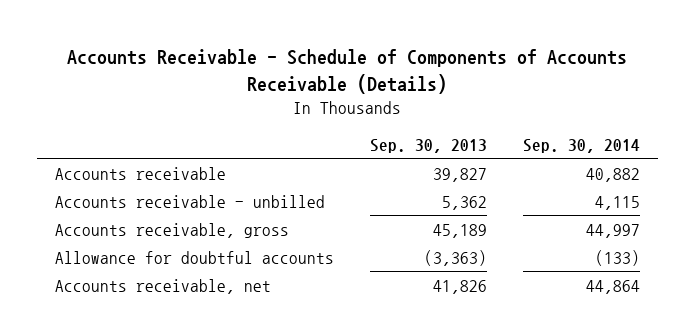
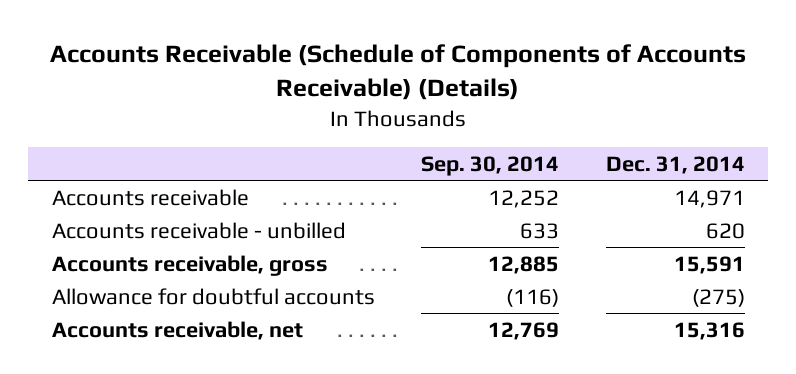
[67,49,628,95] Accounts Receivable - Schedule of Components of Accounts Receivable (Details) -> [50,44,747,101] Accounts Receivable (Schedule of Components of Accounts Receivable) (Details)
[369,138,487,153] Sep. 30, 2013 -> none
none -> [605,155,745,174] Dec. 31, 2014
[585,167,640,182] 40,882 -> [488,189,560,208] 12,252
[594,195,640,210] 4,115 -> [520,222,560,239] 633
[585,223,640,238] 44,997 -> [488,255,560,274] 12,885
[594,249,640,266] (133) -> [506,288,560,307] (116)
[585,279,640,294] 44,864 -> [488,321,560,340] 12,769

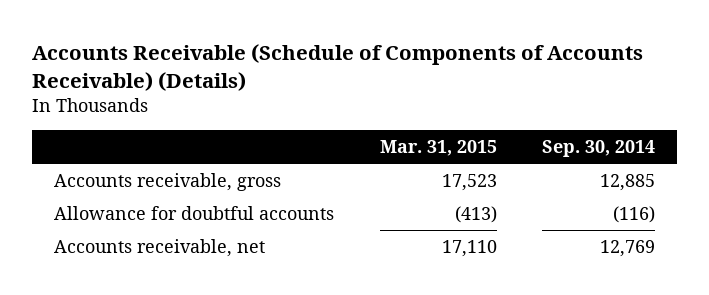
[605,155,745,174] Dec. 31, 2014 -> none
none -> [379,140,497,157] Mar. 31, 2015
[51,188,249,206] Accounts receivable -> none
[51,221,346,239] Accounts receivable - unbilled -> none

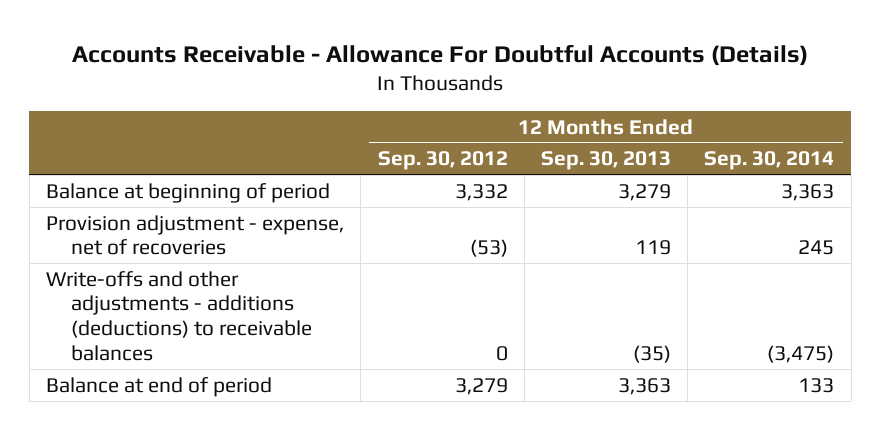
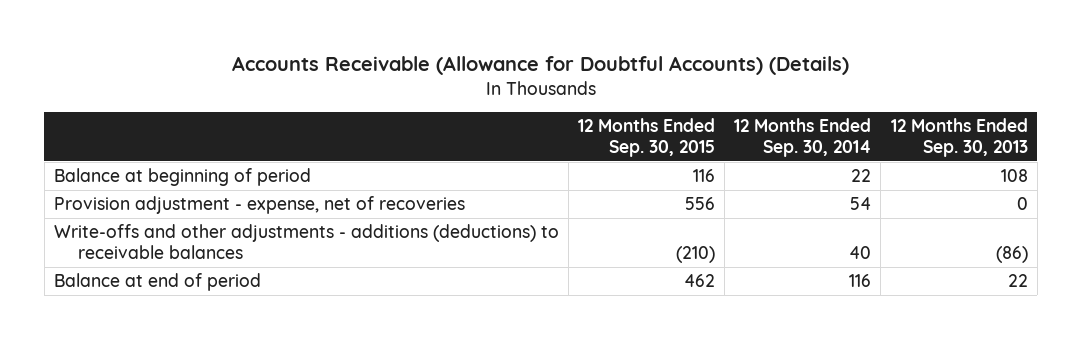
[72,44,809,67] Accounts Receivable - Allowance For Doubtful Accounts (Details) -> [231,56,849,76] Accounts Receivable (Allowance for Doubtful Accounts) (Details)
[377,151,508,171] Sep. 30, 2012 -> none
none -> [578,118,716,158] 12 Months Ended Sep. 30, 2015
[618,183,672,201] 3,279 -> [1000,168,1028,182] 108
[781,183,835,201] 3,363 -> [851,168,872,182] 22
[635,240,672,256] 119 -> [1016,196,1028,210] 0
[798,240,835,256] 245 -> [850,196,872,210] 54
[633,345,672,364] (35) -> [995,245,1028,263] (86)
[767,345,835,364] (3,475) -> [849,245,872,259] 40
[618,377,672,395] 3,363 -> [1007,273,1028,287] 22
[798,377,835,393] 133 -> [849,273,872,287] 116

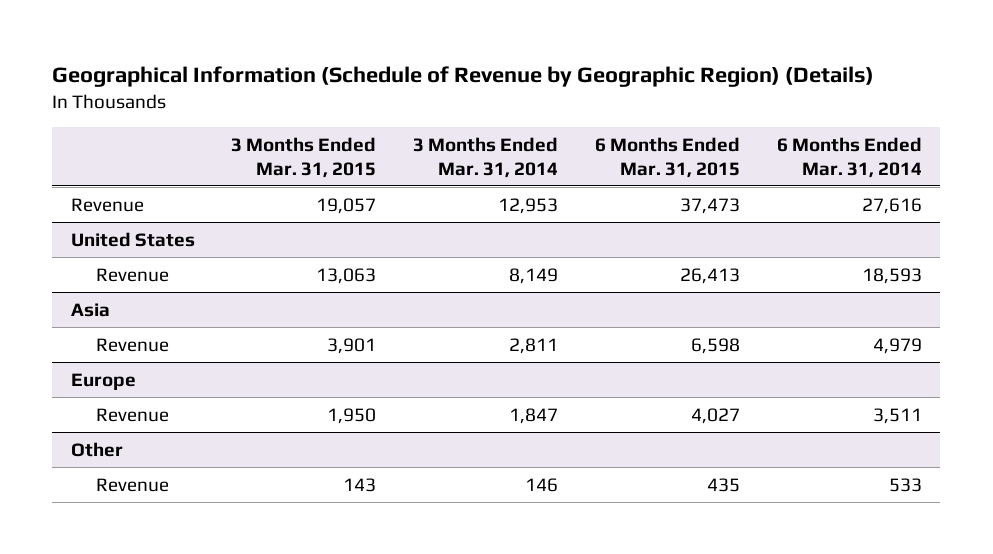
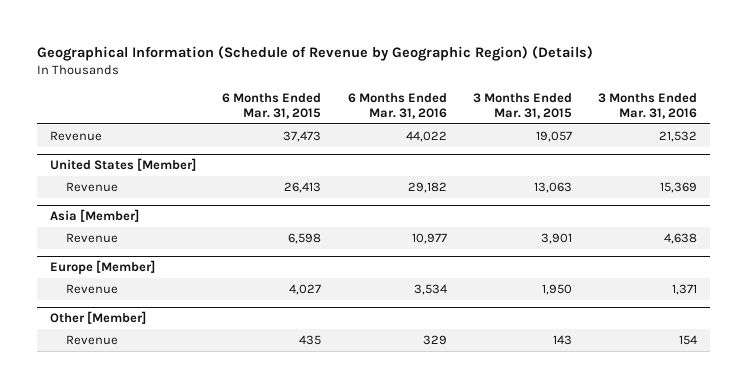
[413,136,559,178] 3 Months Ended Mar. 31, 2014 -> none
[776,136,922,178] 6 Months Ended Mar. 31, 2014 -> none
none -> [347,92,447,119] 6 Months Ended Mar. 31, 2016
none -> [598,92,698,119] 3 Months Ended Mar. 31, 2016
[70,231,195,247] United States -> [50,158,197,172] United States [Member]
[70,302,110,317] Asia -> [50,209,140,223] Asia [Member]
[70,372,136,390] Europe -> [50,260,156,276] Europe [Member]
[70,441,123,457] Other -> [50,311,147,325] Other [Member]

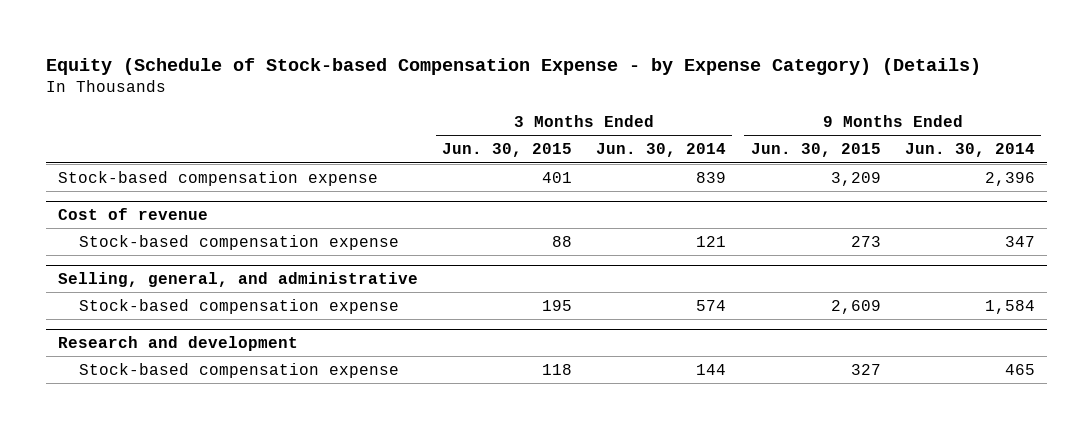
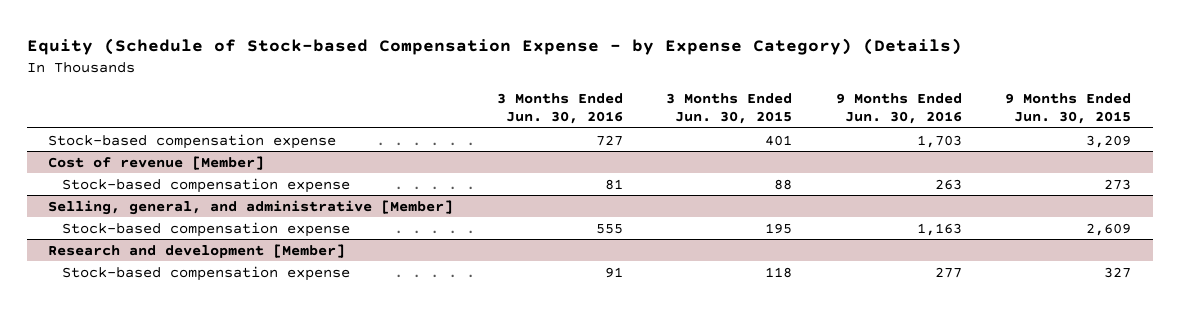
[596,143,727,158] Jun. 30, 2014 -> none
[904,143,1035,158] Jun. 30, 2014 -> none
none -> [496,92,623,125] 3 Months Ended Jun. 30, 2016
none -> [835,92,962,125] 9 Months Ended Jun. 30, 2016
[57,208,208,221] Cost of revenue -> [48,155,265,170] Cost of revenue [Member]
[57,272,418,288] Selling, general, and administrative -> [48,199,454,215] Selling, general, and administrative [Member]
[57,336,298,352] Research and development -> [48,243,346,258] Research and development [Member]

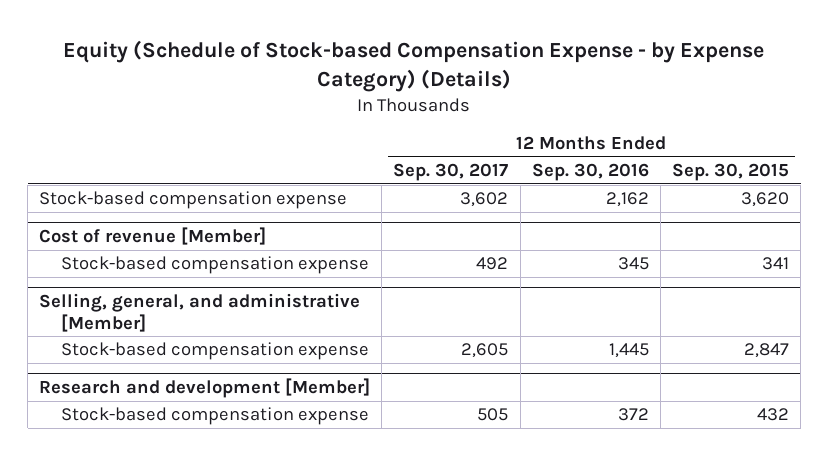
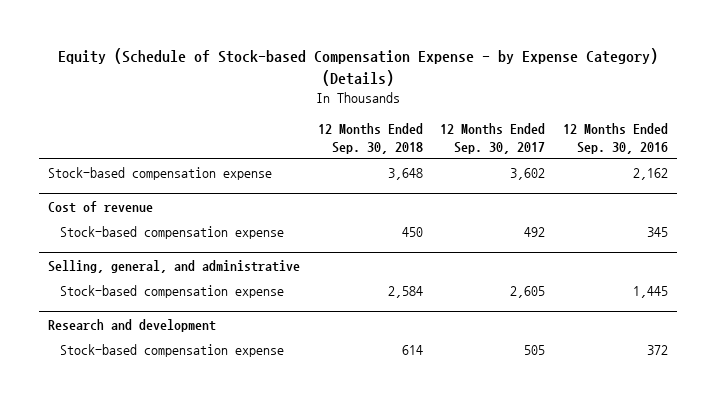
[672,162,790,181] Sep. 30, 2015 -> none
none -> [317,123,423,154] 12 Months Ended Sep. 30, 2018
[39,227,267,246] Cost of revenue [Member] -> [48,200,154,213] Cost of revenue
[39,293,361,332] Selling, general, and administrative [Member] -> [48,259,301,273] Selling, general, and administrative
[39,378,371,399] Research and development [Member] -> [48,318,217,332] Research and development

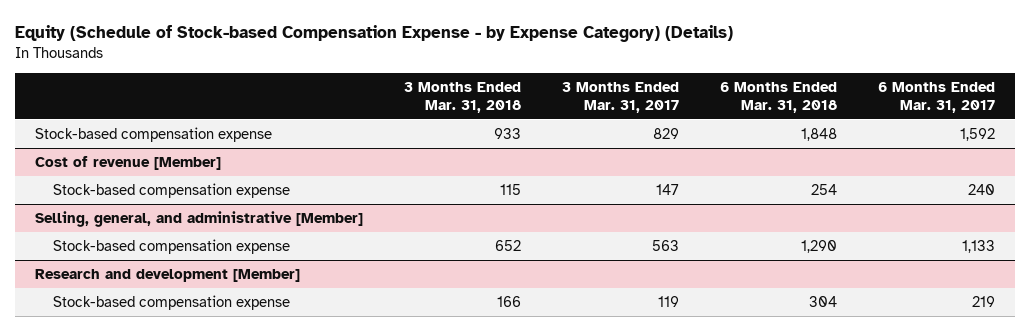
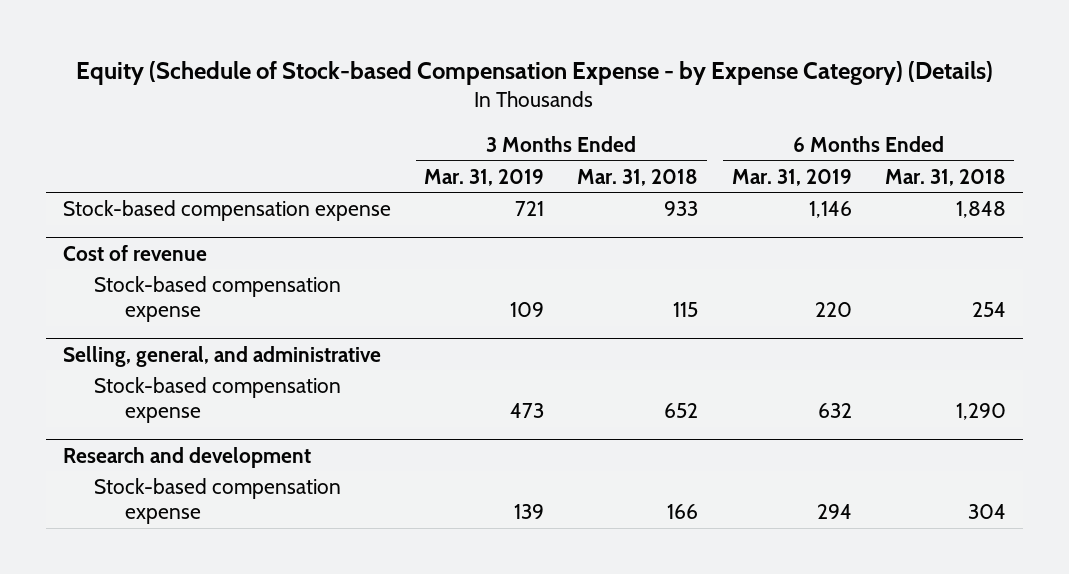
[562,82,680,114] 3 Months Ended Mar. 31, 2017 -> none
[878,82,996,114] 6 Months Ended Mar. 31, 2017 -> none
none -> [424,168,545,186] Mar. 31, 2019
none -> [731,168,852,186] Mar. 31, 2019
[35,156,222,171] Cost of revenue [Member] -> [62,244,207,261] Cost of revenue
[35,211,364,228] Selling, general, and administrative [Member] -> [62,345,381,367] Selling, general, and administrative
[35,269,301,283] Research and development [Member] -> [62,446,311,468] Research and development

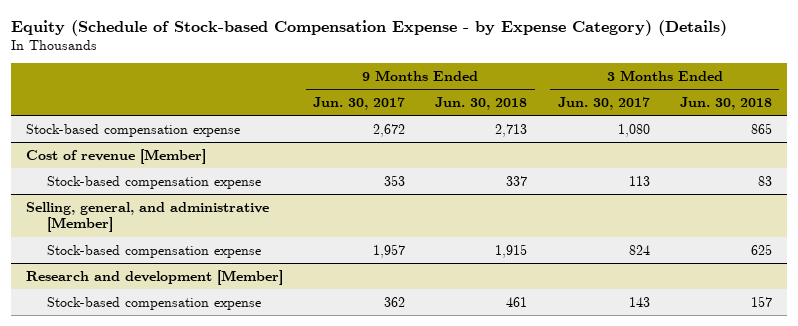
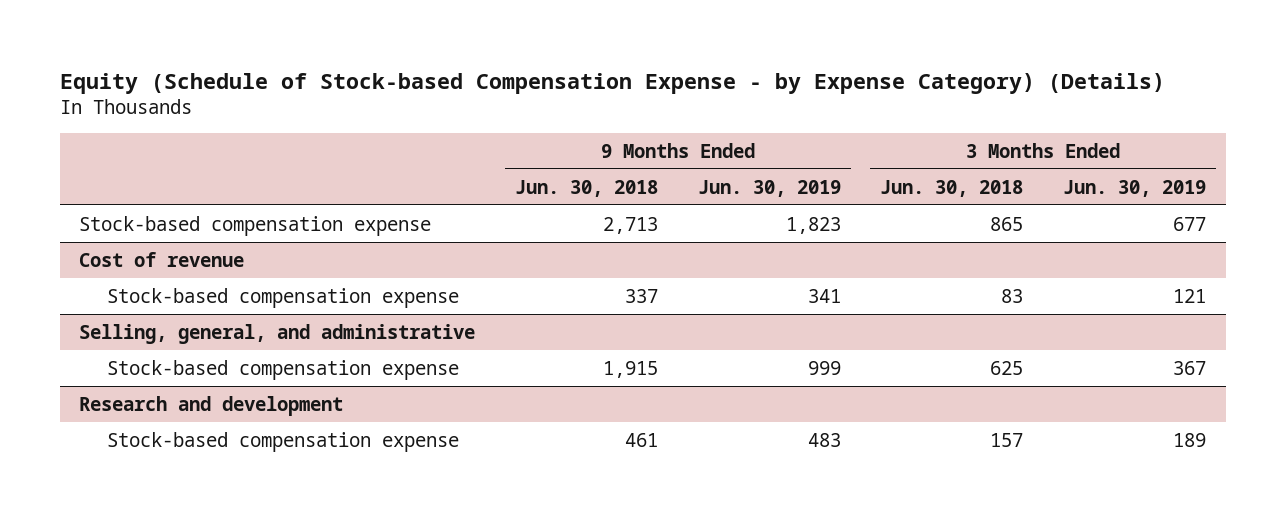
[313,96,406,110] Jun. 30, 2017 -> none
[557,96,650,110] Jun. 30, 2017 -> none
none -> [697,179,841,197] Jun. 30, 2019
none -> [1062,179,1206,197] Jun. 30, 2019
[26,148,207,164] Cost of revenue [Member] -> [79,251,245,267] Cost of revenue
[26,201,270,233] Selling, general, and administrative [Member] -> [79,323,476,344] Selling, general, and administrative
[26,269,284,285] Research and development [Member] -> [79,395,344,416] Research and development

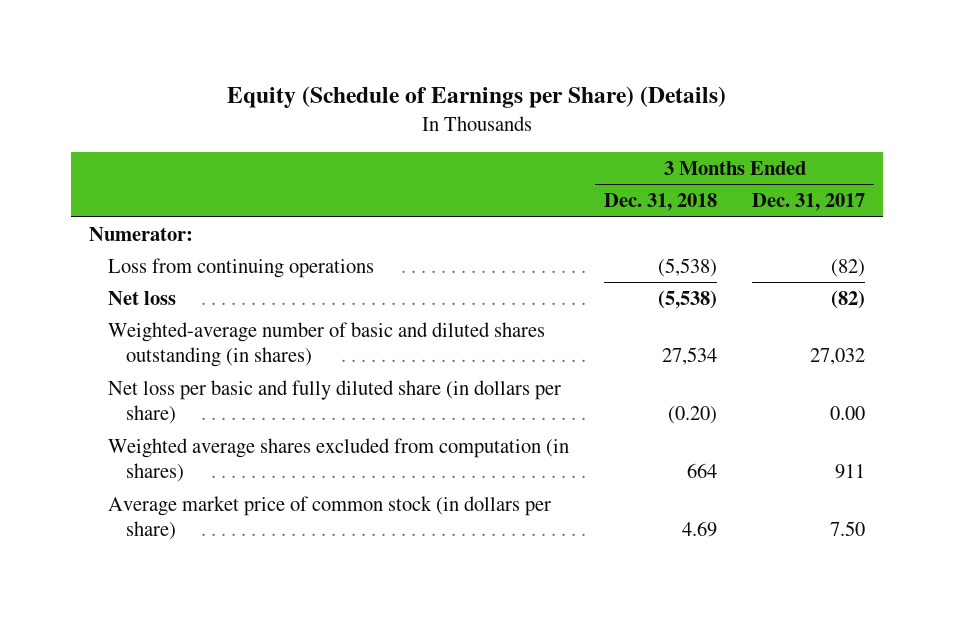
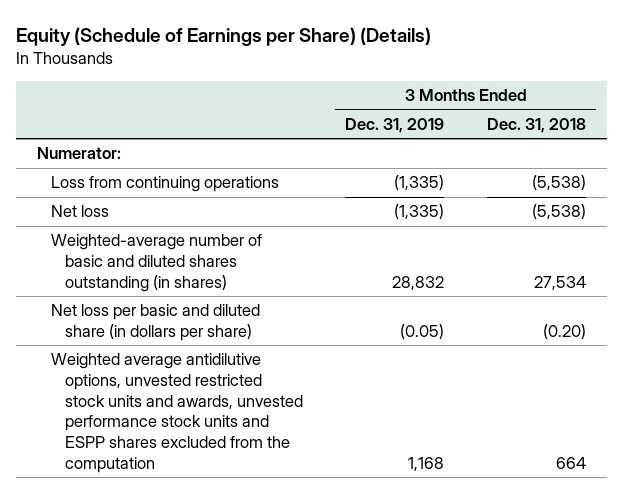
[752,193,866,212] Dec. 31, 2017 -> none
none -> [345,117,445,133] Dec. 31, 2019
[107,496,551,541] Average market price of common stock (in dollars per share) -> none
[107,380,561,425] Net loss per basic and fully diluted share (in dollars per share) -> [51,304,261,342] Net loss per basic and diluted share (in dollars per share)
[107,438,569,483] Weighted average shares excluded from computation (in shares) -> [51,353,304,473] Weighted average antidilutive options, unvested restricted stock units and awards, unvested performance stock units and ESPP shares excluded from the computation

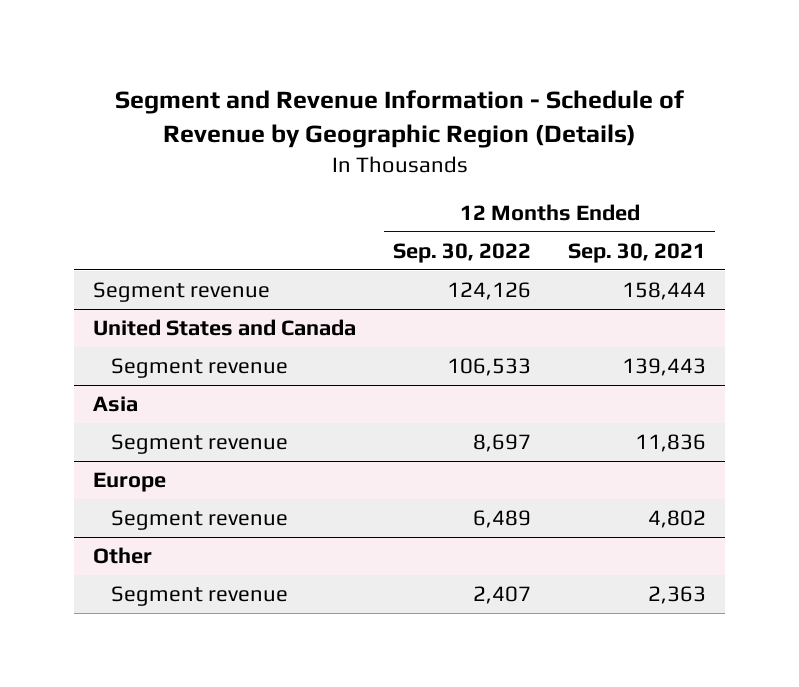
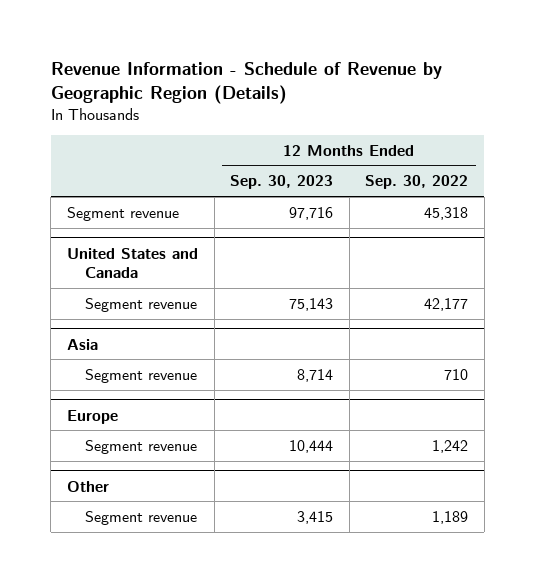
[114,90,684,149] Segment and Revenue Information - Schedule of Revenue by Geographic Region (Details) -> [50,61,442,104] Revenue Information - Schedule of Revenue by Geographic Region (Details)
[568,242,707,263] Sep. 30, 2021 -> none
none -> [230,175,334,190] Sep. 30, 2023
[447,282,532,301] 124,126 -> [424,206,469,220] 45,318
[447,358,532,377] 106,533 -> [424,297,469,311] 42,177
[473,434,532,453] 8,697 -> [444,368,469,380] 710
[473,510,532,529] 6,489 -> [432,439,469,453] 1,242
[473,586,532,605] 2,407 -> [432,510,469,524] 1,189

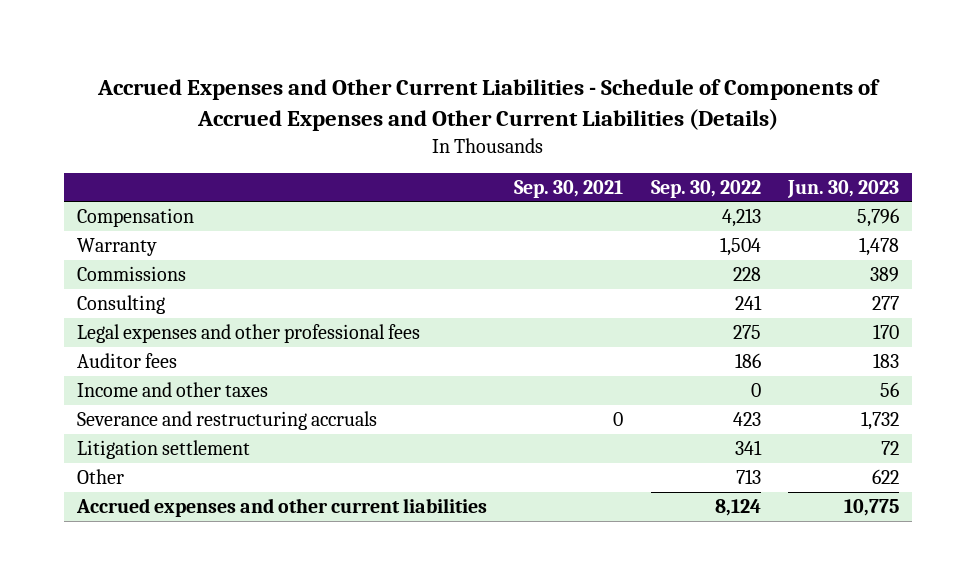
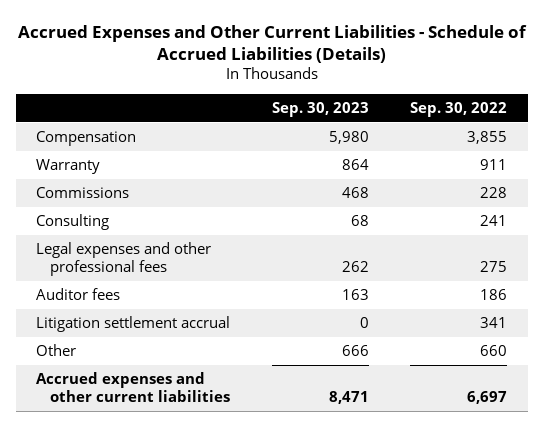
[97,78,881,131] Accrued Expenses and Other Current Liabilities - Schedule of Components of Accrued Expenses and Other Current Liabilities (Details) -> [17,24,527,63] Accrued Expenses and Other Current Liabilities - Schedule of Accrued Liabilities (Details)
[514,179,624,198] Sep. 30, 2021 -> none
[786,179,899,198] Jun. 30, 2023 -> none
none -> [271,101,369,117] Sep. 30, 2023
[721,208,761,228] 4,213 -> [467,131,508,145] 3,855
[719,237,761,257] 1,504 -> [480,159,508,171] 911
[77,382,269,398] Income and other taxes -> none
[77,411,378,431] Severance and restructuring accruals -> none
[77,440,251,460] Litigation settlement -> [36,316,231,333] Litigation settlement accrual
[735,469,761,485] 713 -> [480,345,508,357] 660
[714,499,761,517] 8,124 -> [467,391,508,405] 6,697

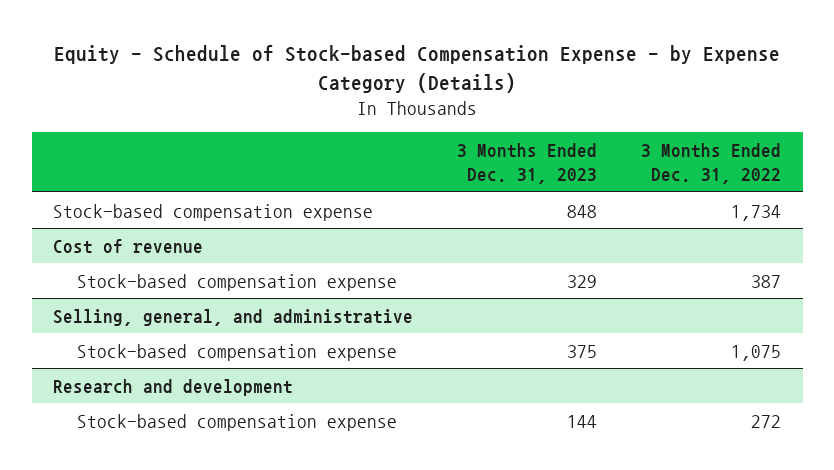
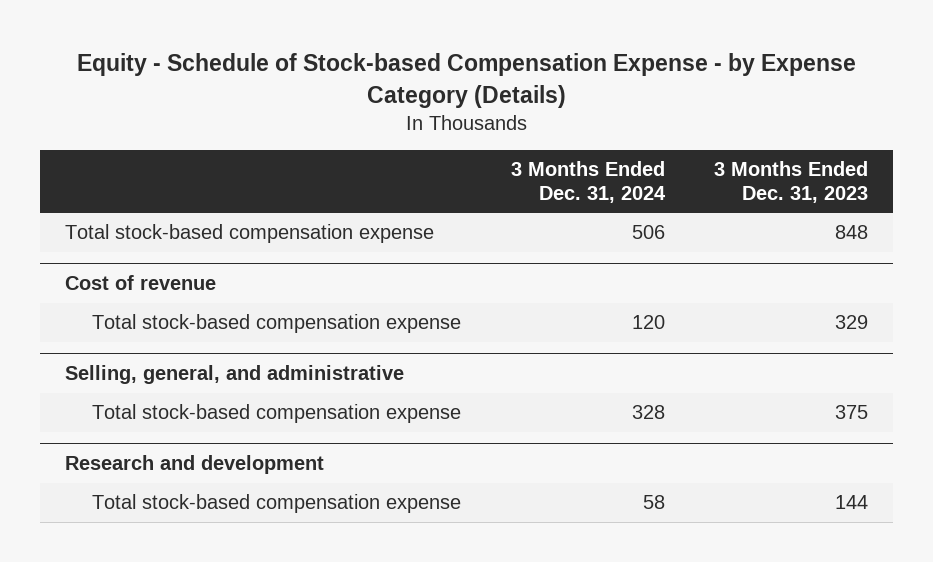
[640,142,781,184] 3 Months Ended Dec. 31, 2022 -> none
none -> [510,161,666,203] 3 Months Ended Dec. 31, 2024
[53,203,374,221] Stock-based compensation expense -> [64,224,434,244] Total stock-based compensation expense
[77,273,398,291] Stock-based compensation expense -> [92,314,462,334] Total stock-based compensation expense
[77,343,398,361] Stock-based compensation expense -> [92,404,462,424] Total stock-based compensation expense
[77,413,398,431] Stock-based compensation expense -> [92,494,462,514] Total stock-based compensation expense

